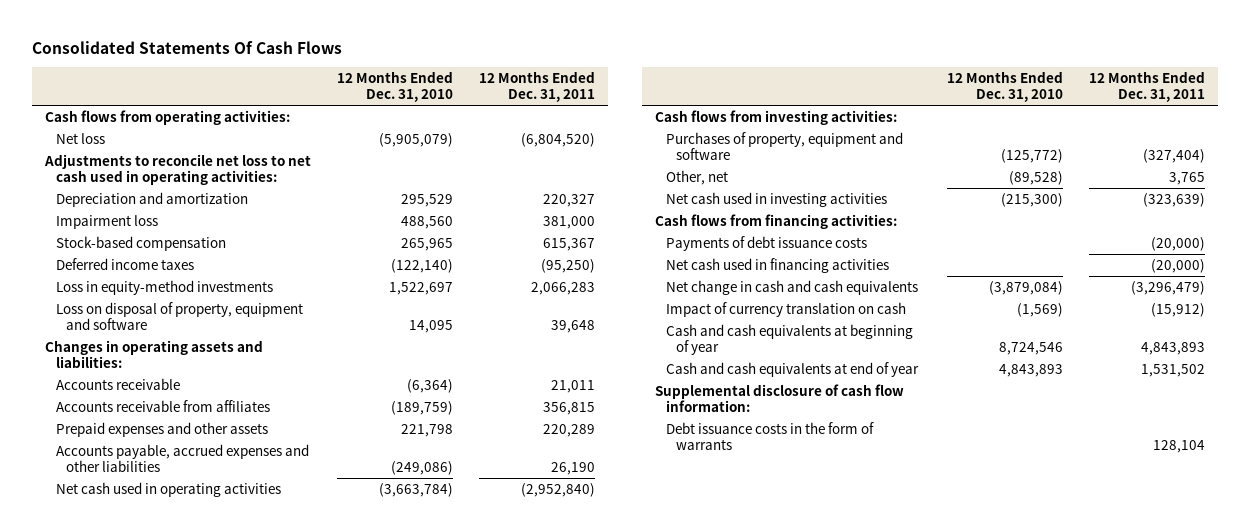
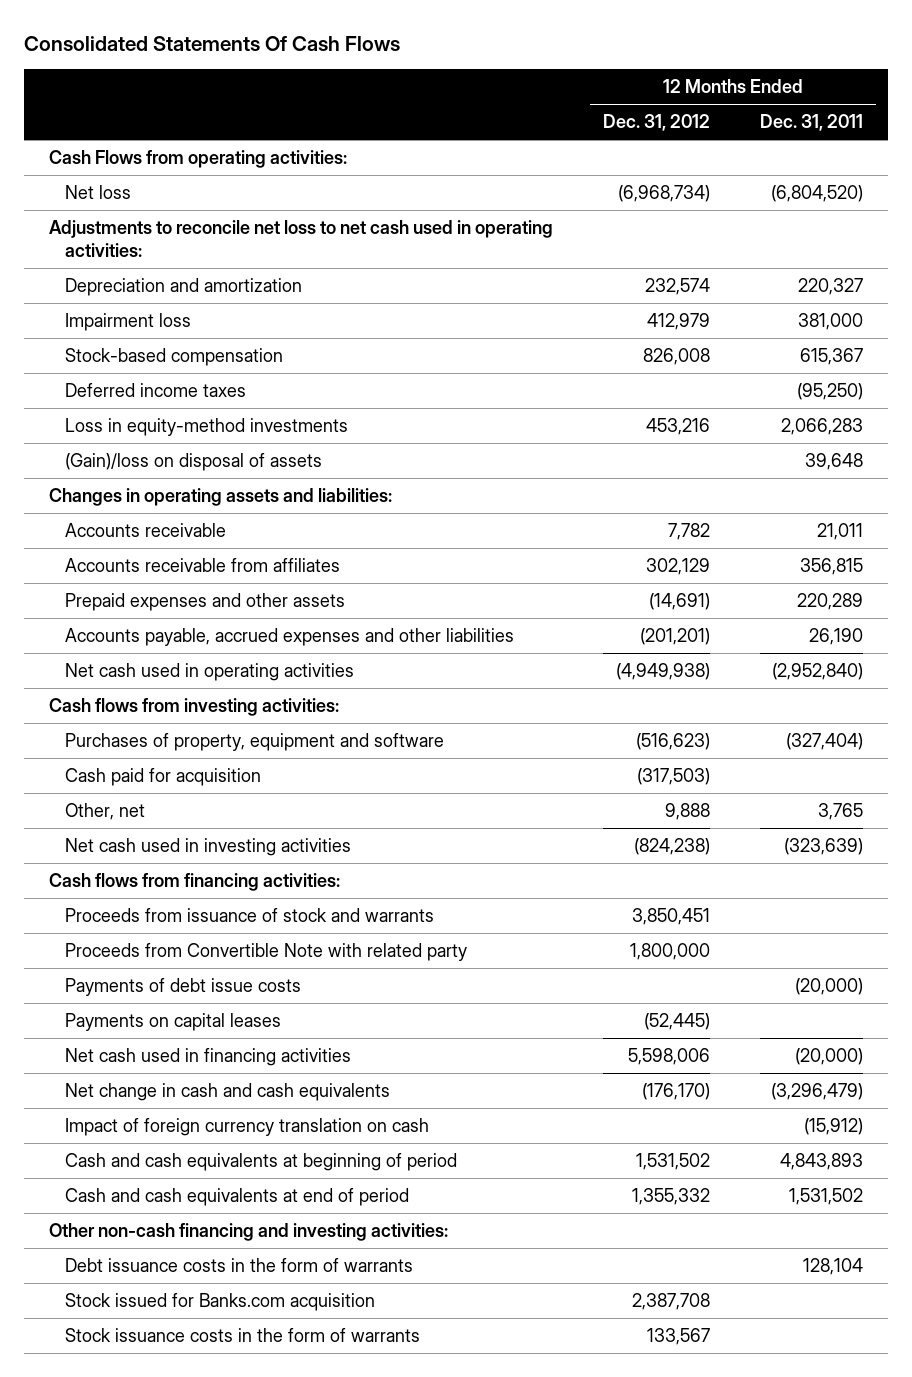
[337,71,454,103] 12 Months Ended Dec. 31, 2010 -> none
none -> [602,114,710,132] Dec. 31, 2012
[45,109,291,125] Cash flows from operating activities: -> [48,150,347,169] Cash Flows from operating activities:
[55,301,303,331] Loss on disposal of property, equipment and software -> [65,453,323,472] (Gain)/loss on disposal of assets
none -> [65,768,262,787] Cash paid for acquisition
none -> [65,908,435,923] Proceeds from issuance of stock and warrants
none -> [65,943,468,962] Proceeds from Convertible Note with related party
[665,235,867,251] Payments of debt issuance costs -> [65,978,302,997] Payments of debt issue costs
none -> [65,1013,282,1032] Payments on capital leases
[655,383,905,413] Supplemental disclosure of cash flow information: -> none
[665,301,906,317] Impact of currency translation on cash -> [65,1118,430,1137] Impact of foreign currency translation on cash
[665,323,913,356] Cash and cash equivalents at beginning of year -> [65,1153,458,1172] Cash and cash equivalents at beginning of period
[665,361,919,377] Cash and cash equivalents at end of year -> [65,1188,410,1207] Cash and cash equivalents at end of period
none -> [48,1223,448,1242] Other non-cash financing and investing activities:
none -> [65,1293,376,1312] Stock issued for Banks.com acquisition
none -> [65,1328,421,1343] Stock issuance costs in the form of warrants

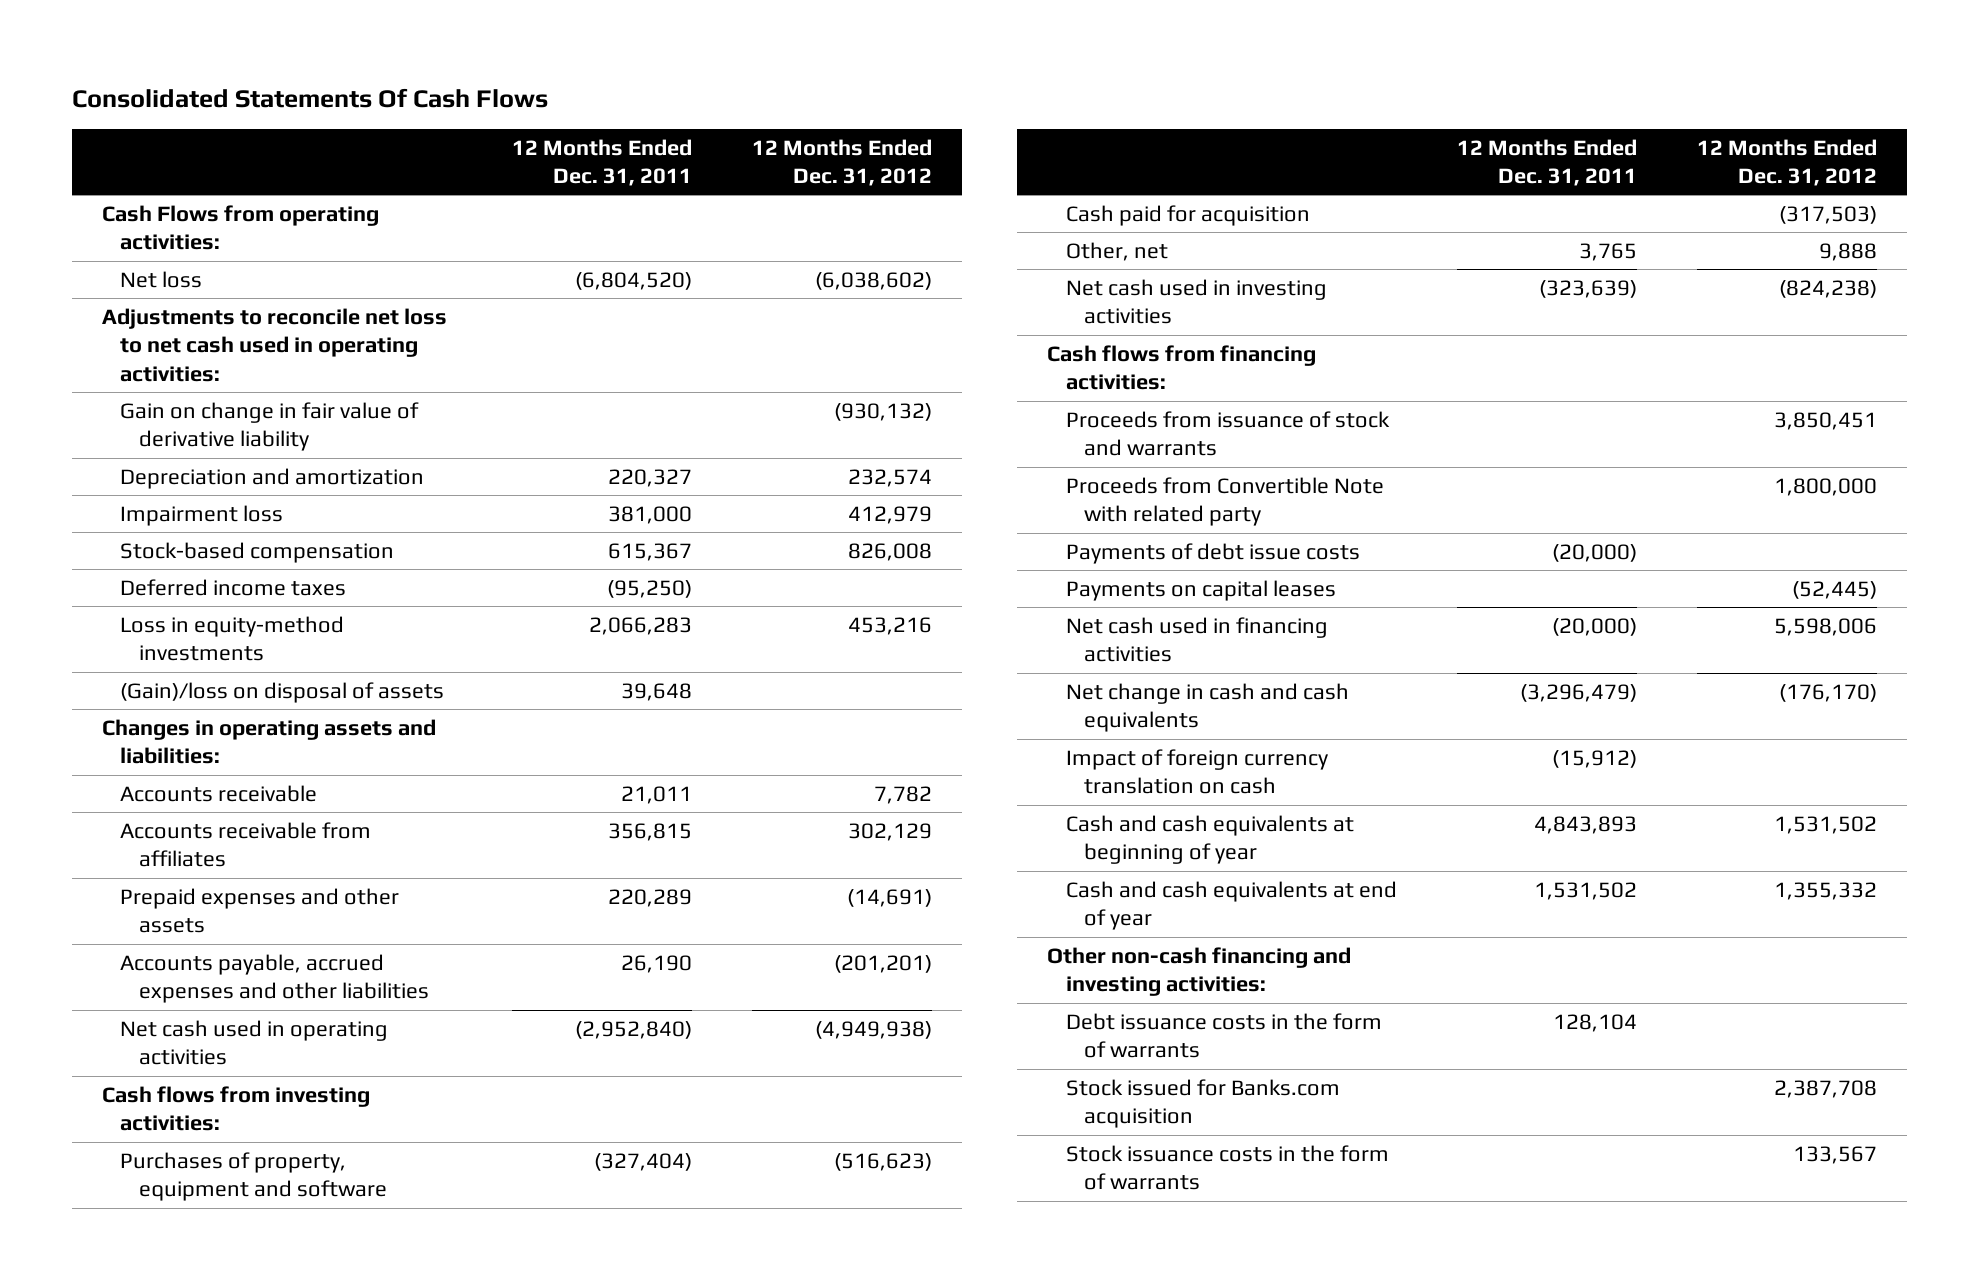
[617,185,710,203] (6,968,734) -> [814,271,932,290] (6,038,602)
none -> [120,401,420,452] Gain on change in fair value of derivative liability
[65,1153,458,1172] Cash and cash equivalents at beginning of period -> [1065,814,1354,865] Cash and cash equivalents at beginning of year
[65,1188,410,1207] Cash and cash equivalents at end of period -> [1065,880,1397,931] Cash and cash equivalents at end of year

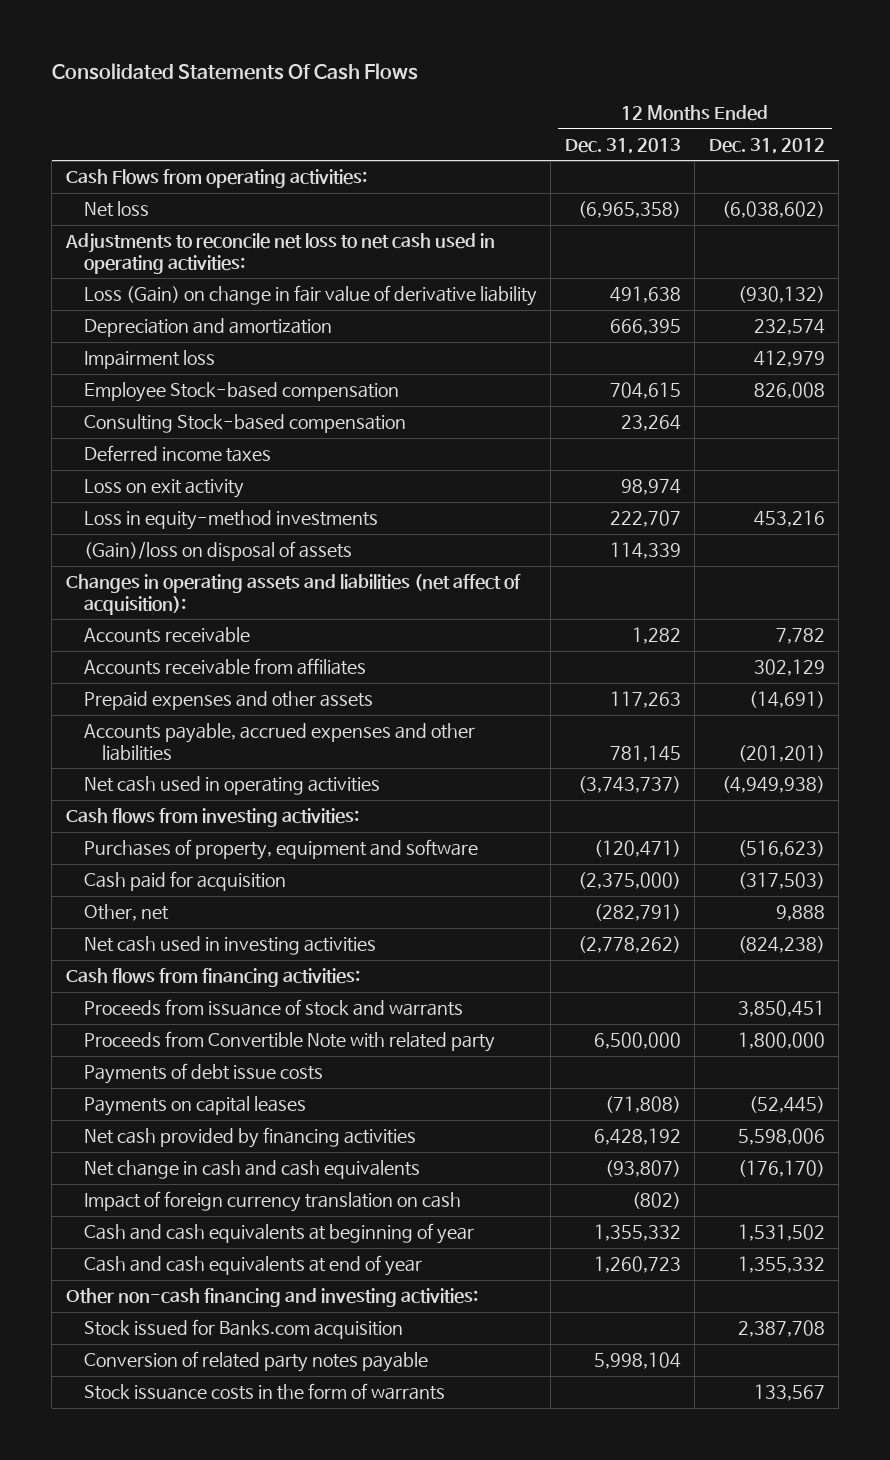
[511,138,692,187] 12 Months Ended Dec. 31, 2011 -> none
none -> [564,137,681,154] Dec. 31, 2013
[120,401,420,452] Gain on change in fair value of derivative liability -> [83,285,537,307] Loss (Gain) on change in fair value of derivative liability
[120,541,395,563] Stock-based compensation -> [83,382,399,403] Employee Stock-based compensation
none -> [83,414,406,434] Consulting Stock-based compensation
none -> [83,479,244,499] Loss on exit activity
[102,718,437,765] Changes in operating assets and liabilities: -> [65,574,521,615] Changes in operating assets and liabilities (net affect of acquisition):
[1065,616,1328,663] Net cash used in financing activities -> [83,1127,416,1149] Net cash provided by financing activities
[1065,1012,1382,1059] Debt issuance costs in the form of warrants -> none
none -> [83,1351,428,1373] Conversion of related party notes payable

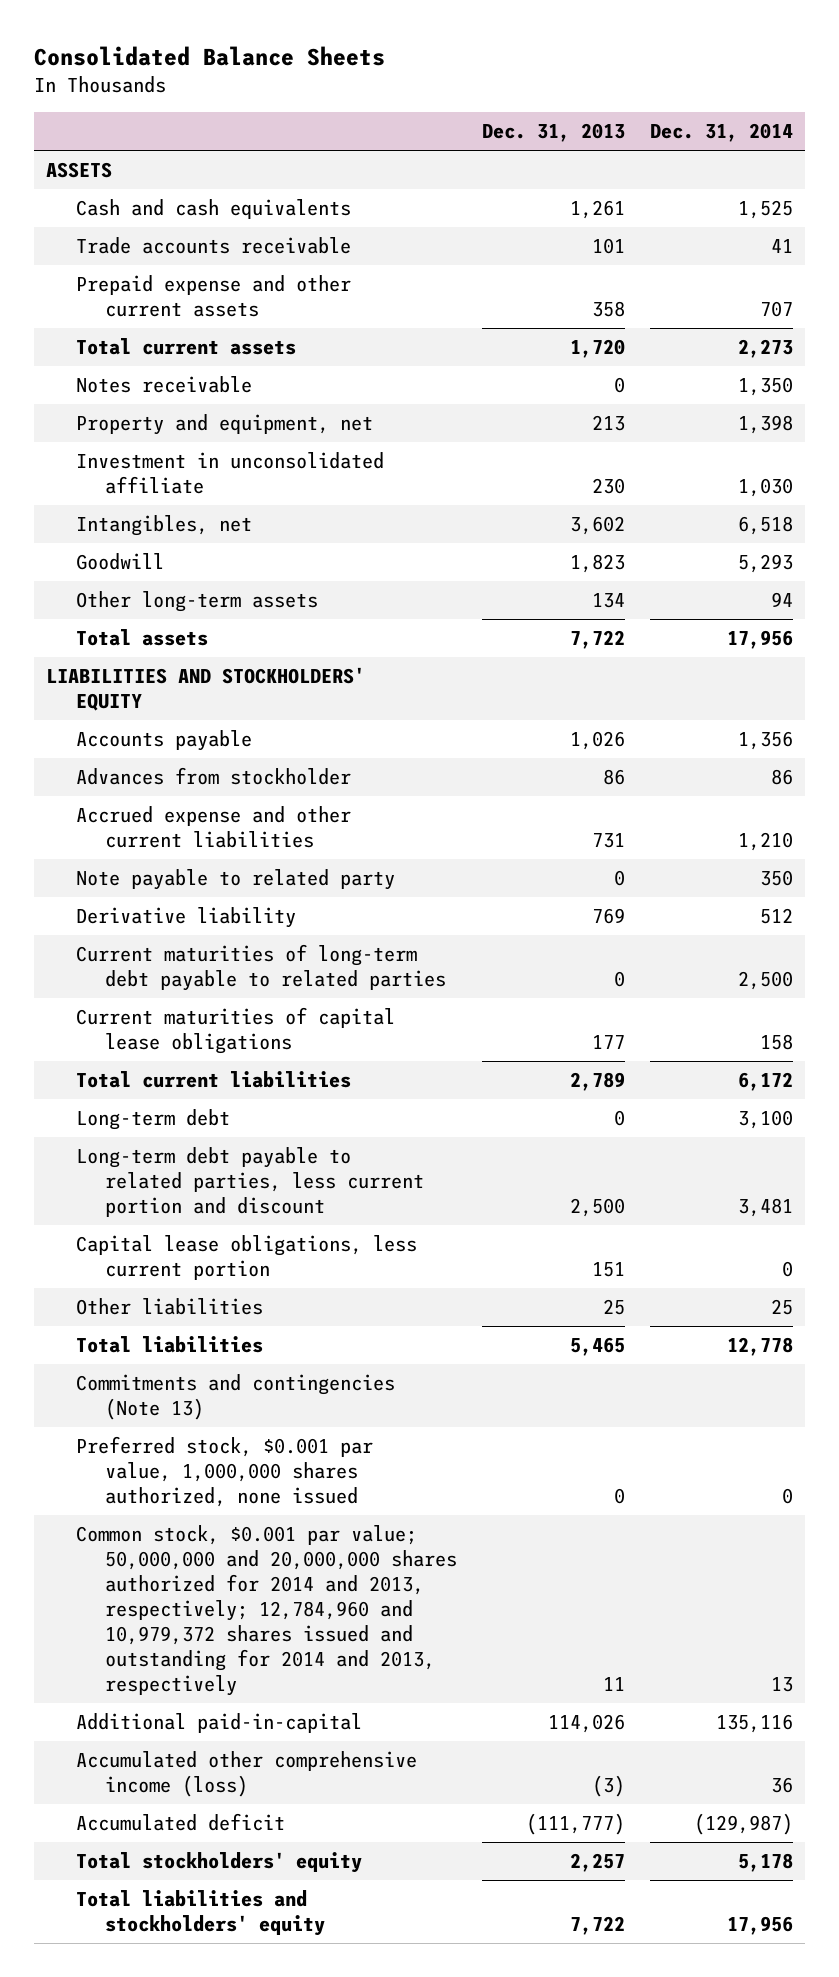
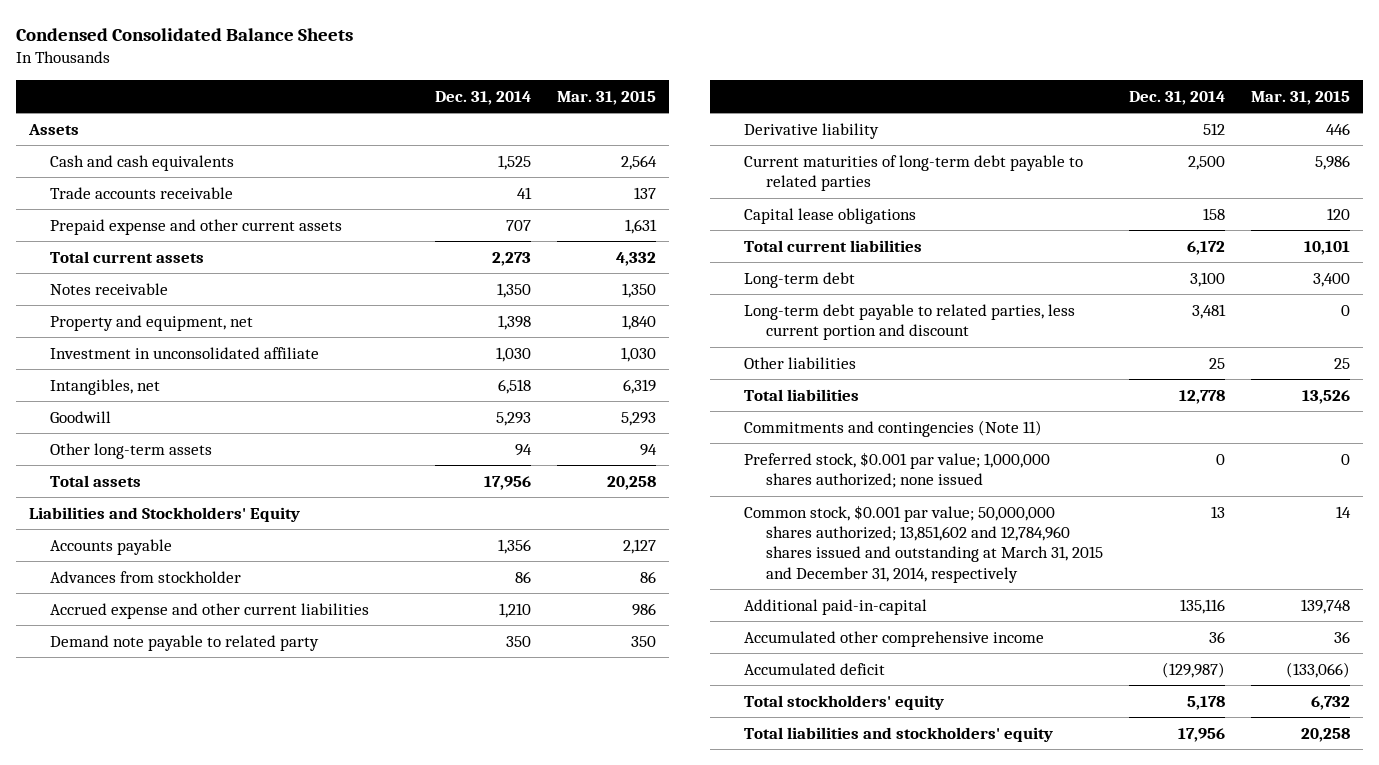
[33,46,385,67] Consolidated Balance Sheets -> [15,28,353,42] Condensed Consolidated Balance Sheets
[481,123,625,143] Dec. 31, 2013 -> none
none -> [556,90,656,105] Mar. 31, 2015
[46,162,113,179] ASSETS -> [27,123,79,135] Assets
[46,667,366,712] LIABILITIES AND STOCKHOLDERS' EQUITY -> [28,506,300,522] Liabilities and Stockholders' Equity
[75,869,395,891] Note payable to related party -> [50,634,320,651] Demand note payable to related party
[75,1007,395,1055] Current maturities of capital lease obligations -> [744,207,917,224] Capital lease obligations
[75,1235,417,1281] Capital lease obligations, less current portion -> none
[75,1374,395,1421] Commitments and contingencies (Note 13) -> [744,419,1043,437] Commitments and contingencies (Note 11)
[75,1436,373,1507] Preferred stock, $0.001 par value, 1,000,000 shares authorized, none issued -> [744,451,1051,489] Preferred stock, $0.001 par value; 1,000,000 shares authorized; none issued
[75,1525,457,1696] Common stock, $0.001 par value; 50,000,000 and 20,000,000 shares authorized for 2014 and 2013, respectively; 12,784,960 and 10,979,372 shares issued and outstanding for 2014 and 2013, respectively -> [744,504,1103,583] Common stock, $0.001 par value; 50,000,000 shares authorized; 13,851,602 and 12,784,960 shares issued and outstanding at March 31, 2015 and December 31, 2014, respectively
[75,1751,417,1798] Accumulated other comprehensive income (loss) -> [744,630,1045,647] Accumulated other comprehensive income

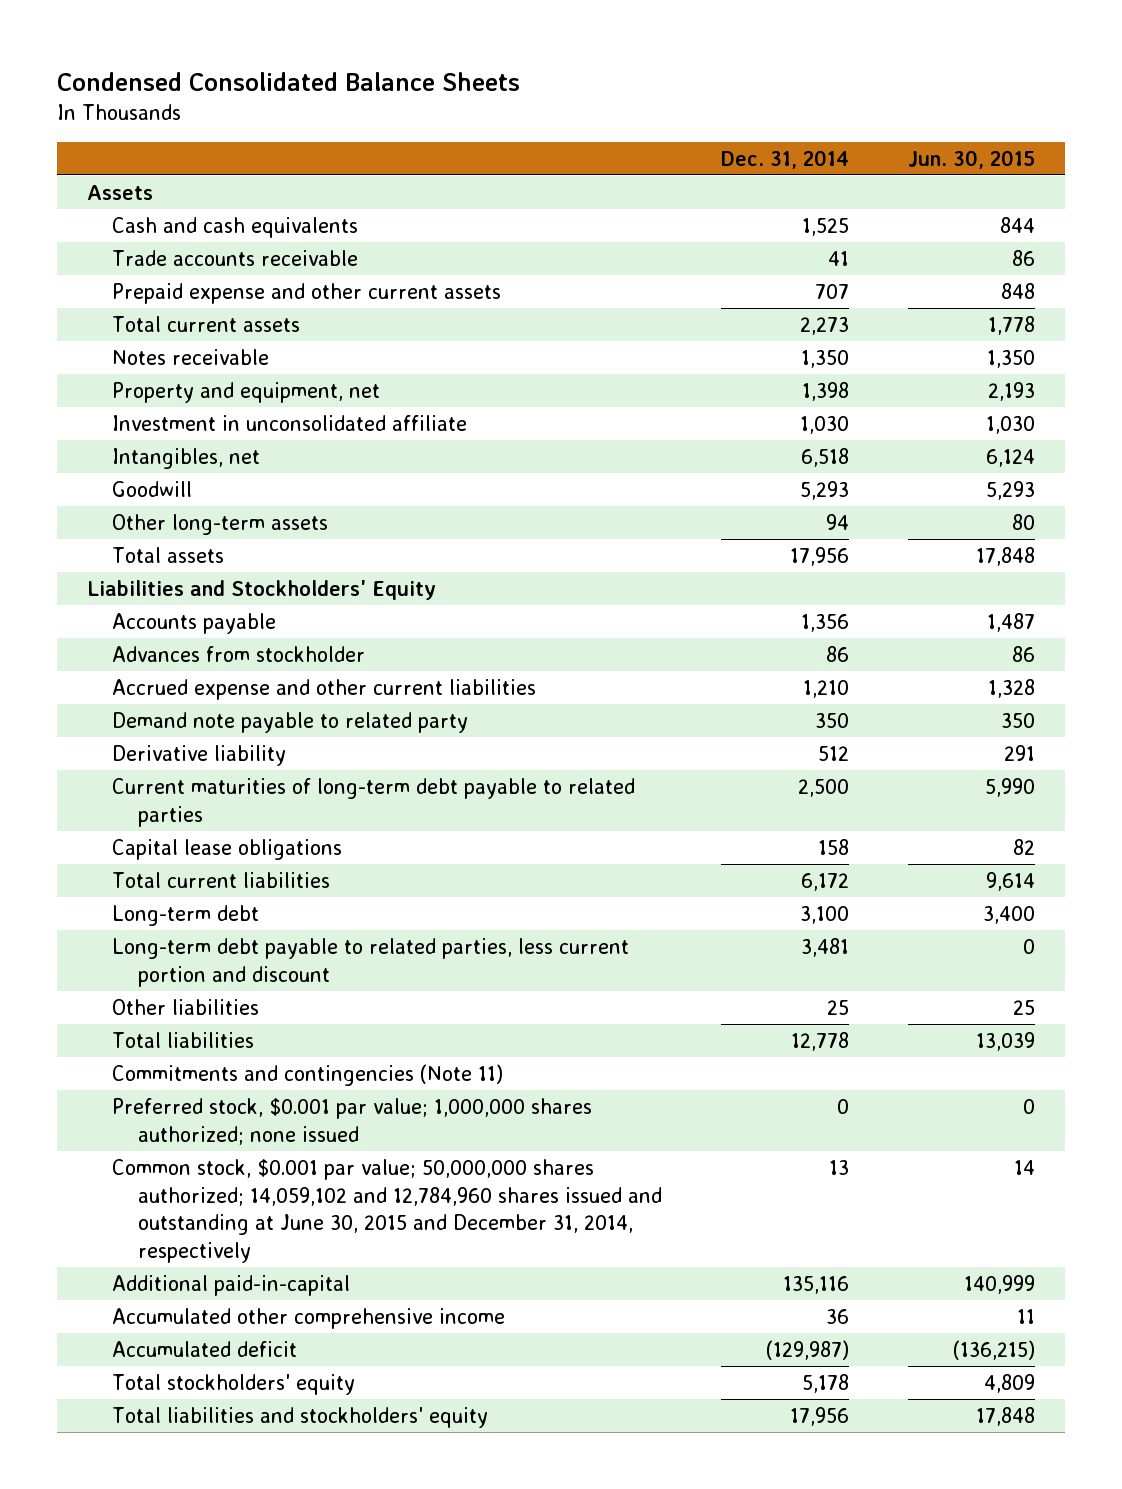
[556,90,656,105] Mar. 31, 2015 -> none
none -> [908,149,1036,169] Jun. 30, 2015
[744,504,1103,583] Common stock, $0.001 par value; 50,000,000 shares authorized; 13,851,602 and 12,784,960 shares issued and outstanding at March 31, 2015 and December 31, 2014, respectively -> [112,1158,662,1264] Common stock, $0.001 par value; 50,000,000 shares authorized; 14,059,102 and 12,784,960 shares issued and outstanding at June 30, 2015 and December 31, 2014, respectively

